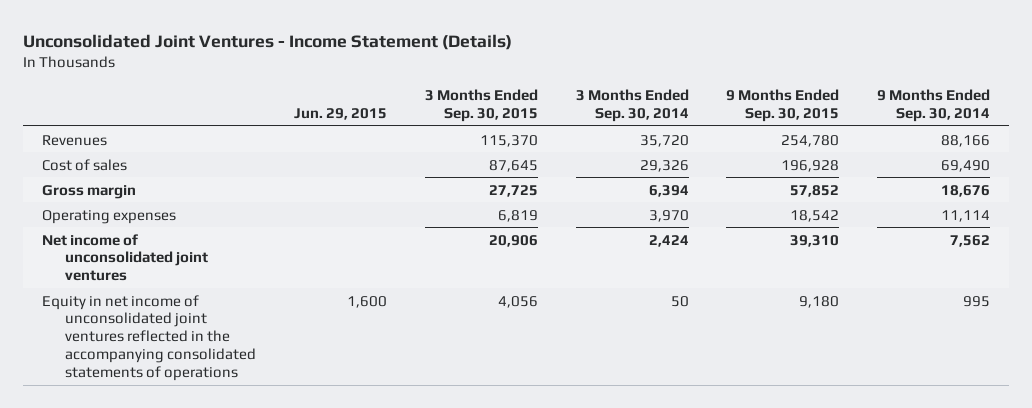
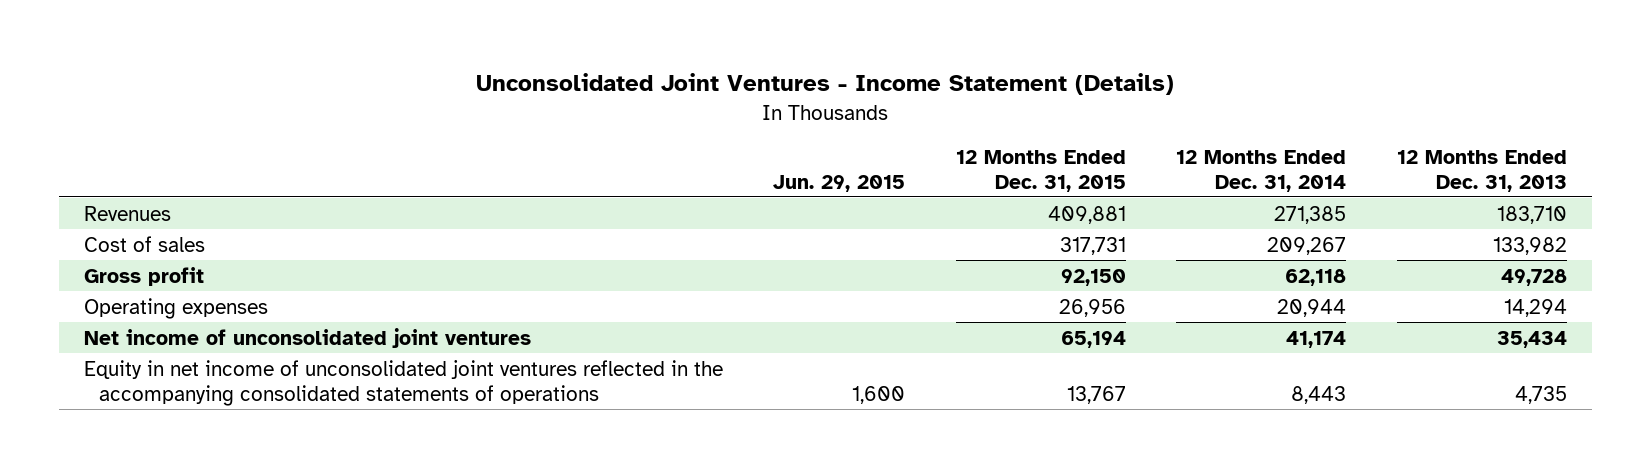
[424,89,538,123] 3 Months Ended Sep. 30, 2015 -> none
[575,89,689,123] 3 Months Ended Sep. 30, 2014 -> none
[726,89,840,123] 9 Months Ended Sep. 30, 2015 -> none
[877,89,991,123] 9 Months Ended Sep. 30, 2014 -> none
none -> [955,149,1126,192] 12 Months Ended Dec. 31, 2015
none -> [1176,149,1347,192] 12 Months Ended Dec. 31, 2014
none -> [1396,149,1567,192] 12 Months Ended Dec. 31, 2013
[42,184,137,199] Gross margin -> [83,266,204,286] Gross profit

